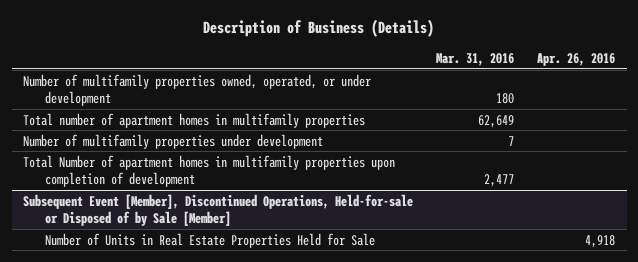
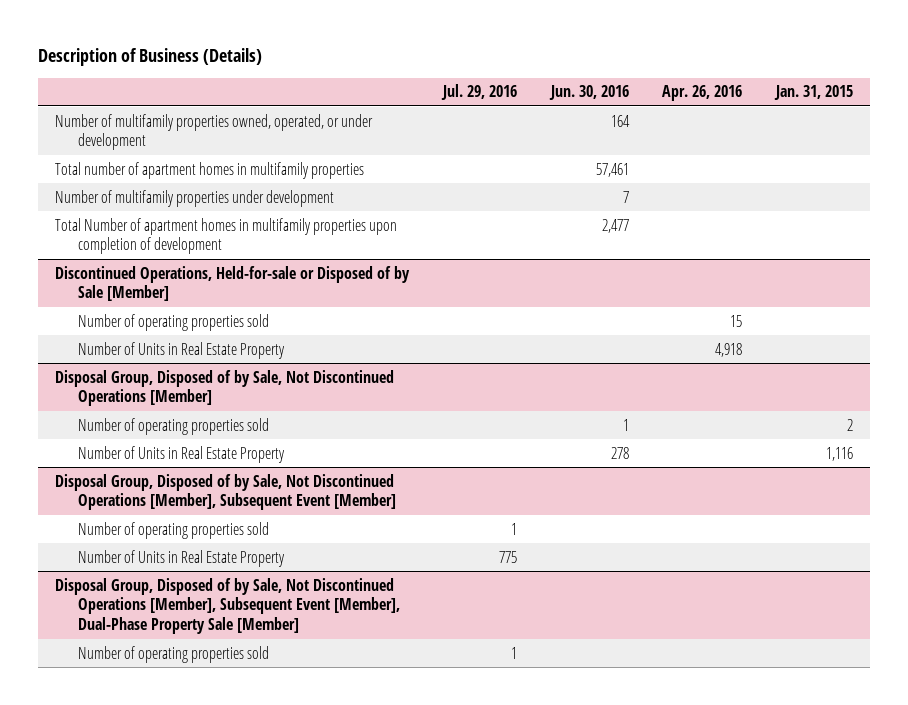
[436,52,515,66] Mar. 31, 2016 -> none
none -> [440,84,517,101] Jul. 29, 2016
none -> [548,85,629,101] Jun. 30, 2016
none -> [773,85,853,101] Jan. 31, 2015
[23,193,414,226] Subsequent Event [Member], Discontinued Operations, Held-for-sale or Disposed of by Sale [Member] -> [55,265,411,302] Discontinued Operations, Held-for-sale or Disposed of by Sale [Member]
none -> [78,313,270,331] Number of operating properties sold
[45,232,376,248] Number of Units in Real Estate Properties Held for Sale -> [78,341,286,359] Number of Units in Real Estate Property
none -> [55,369,395,407] Disposal Group, Disposed of by Sale, Not Discontinued Operations [Member]
none -> [78,417,270,435] Number of operating properties sold
none -> [78,445,286,463] Number of Units in Real Estate Property
none -> [55,473,397,511] Disposal Group, Disposed of by Sale, Not Discontinued Operations [Member], Subsequent Event [Member]
none -> [78,521,270,539] Number of operating properties sold
none -> [78,549,286,567] Number of Units in Real Estate Property
none -> [55,577,401,635] Disposal Group, Disposed of by Sale, Not Discontinued Operations [Member], Subsequent Event [Member], Dual-Phase Property Sale [Member]
none -> [78,645,270,663] Number of operating properties sold

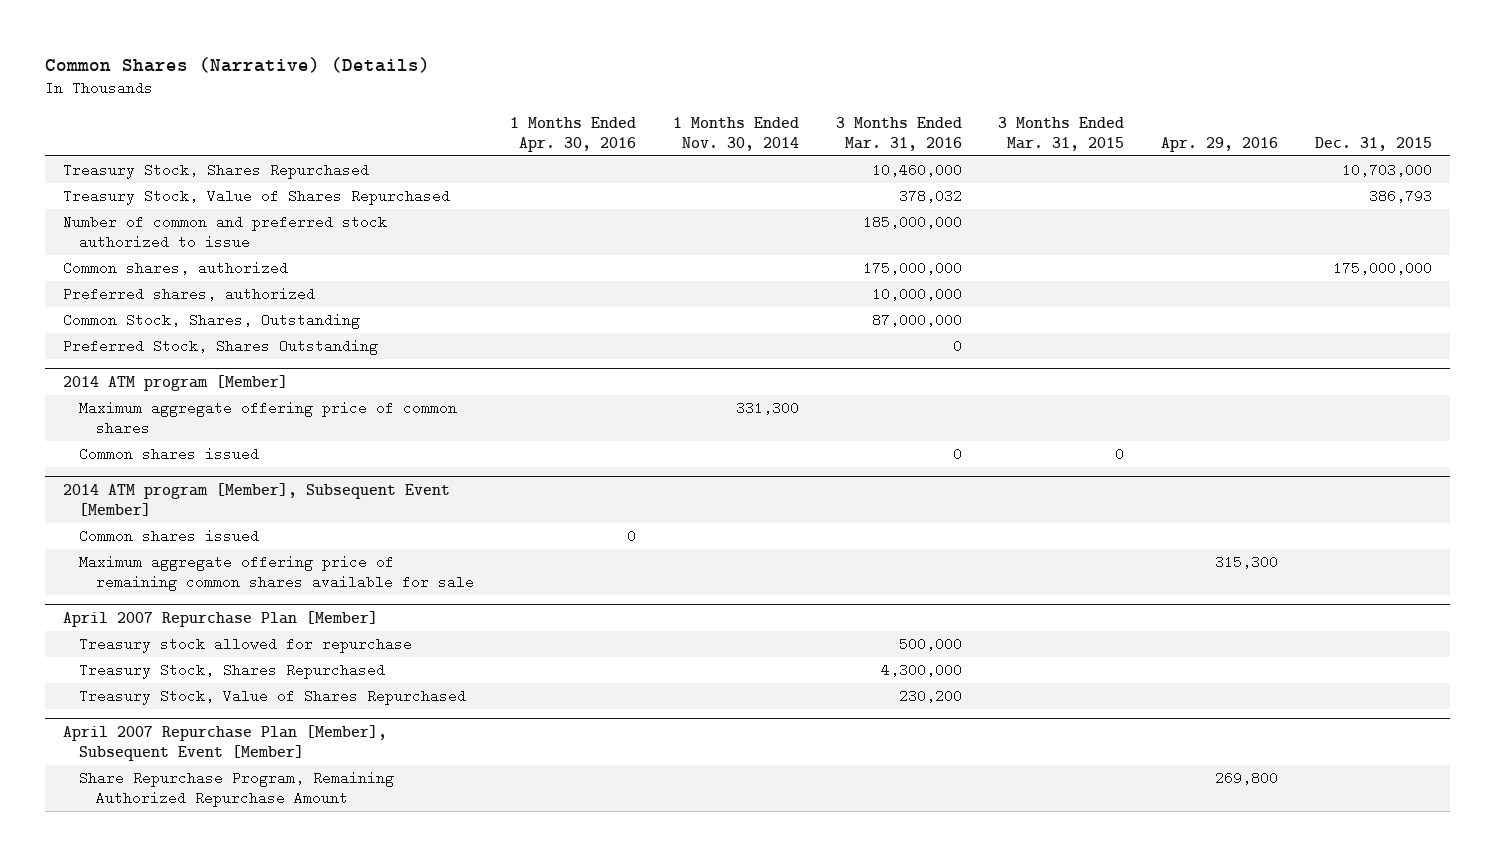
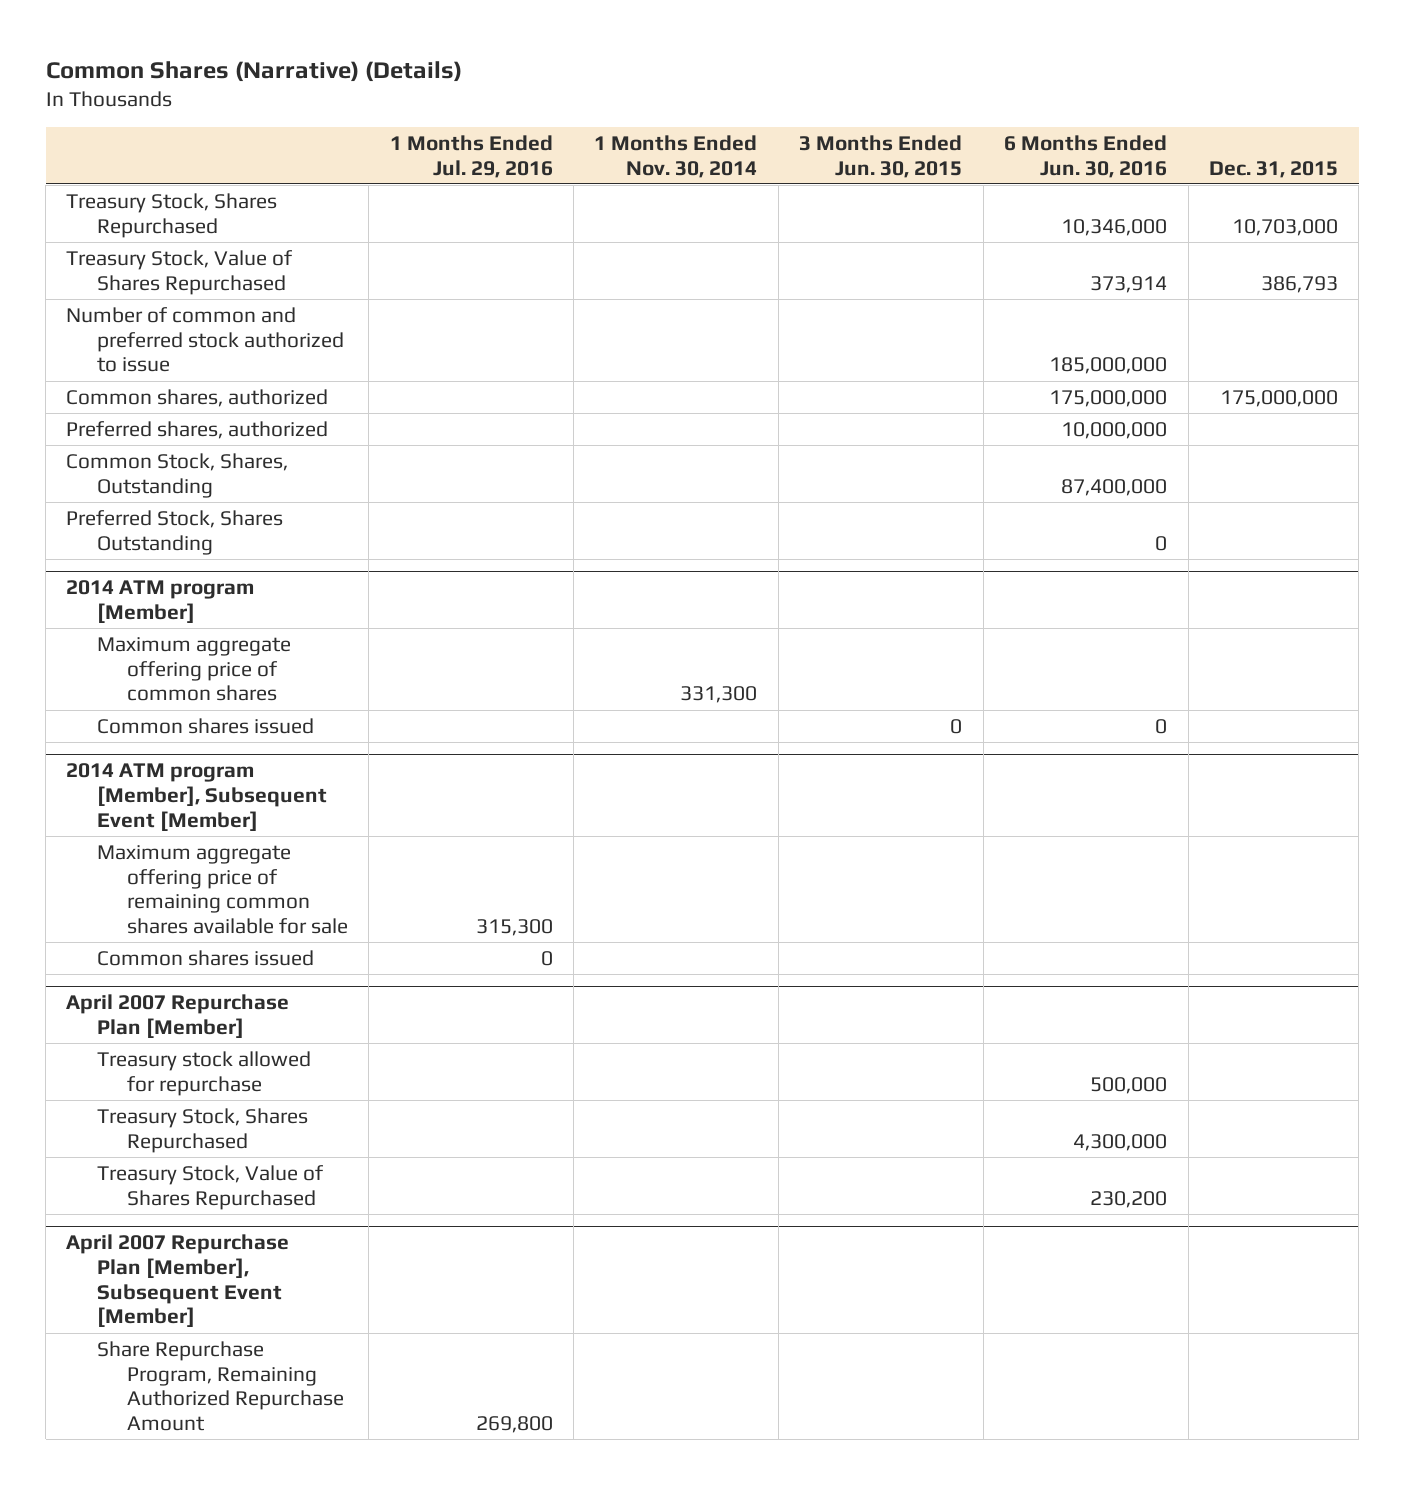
[510,117,637,153] 1 Months Ended Apr. 30, 2016 -> none
[835,117,962,152] 3 Months Ended Mar. 31, 2016 -> none
[998,117,1125,152] 3 Months Ended Mar. 31, 2015 -> none
[1161,137,1279,153] Apr. 29, 2016 -> none
none -> [389,134,553,178] 1 Months Ended Jul. 29, 2016
none -> [799,134,963,178] 3 Months Ended Jun. 30, 2015
none -> [1004,134,1168,178] 6 Months Ended Jun. 30, 2016
[79,528,260,543] Common shares issued -> [96,949,314,966] Common shares issued

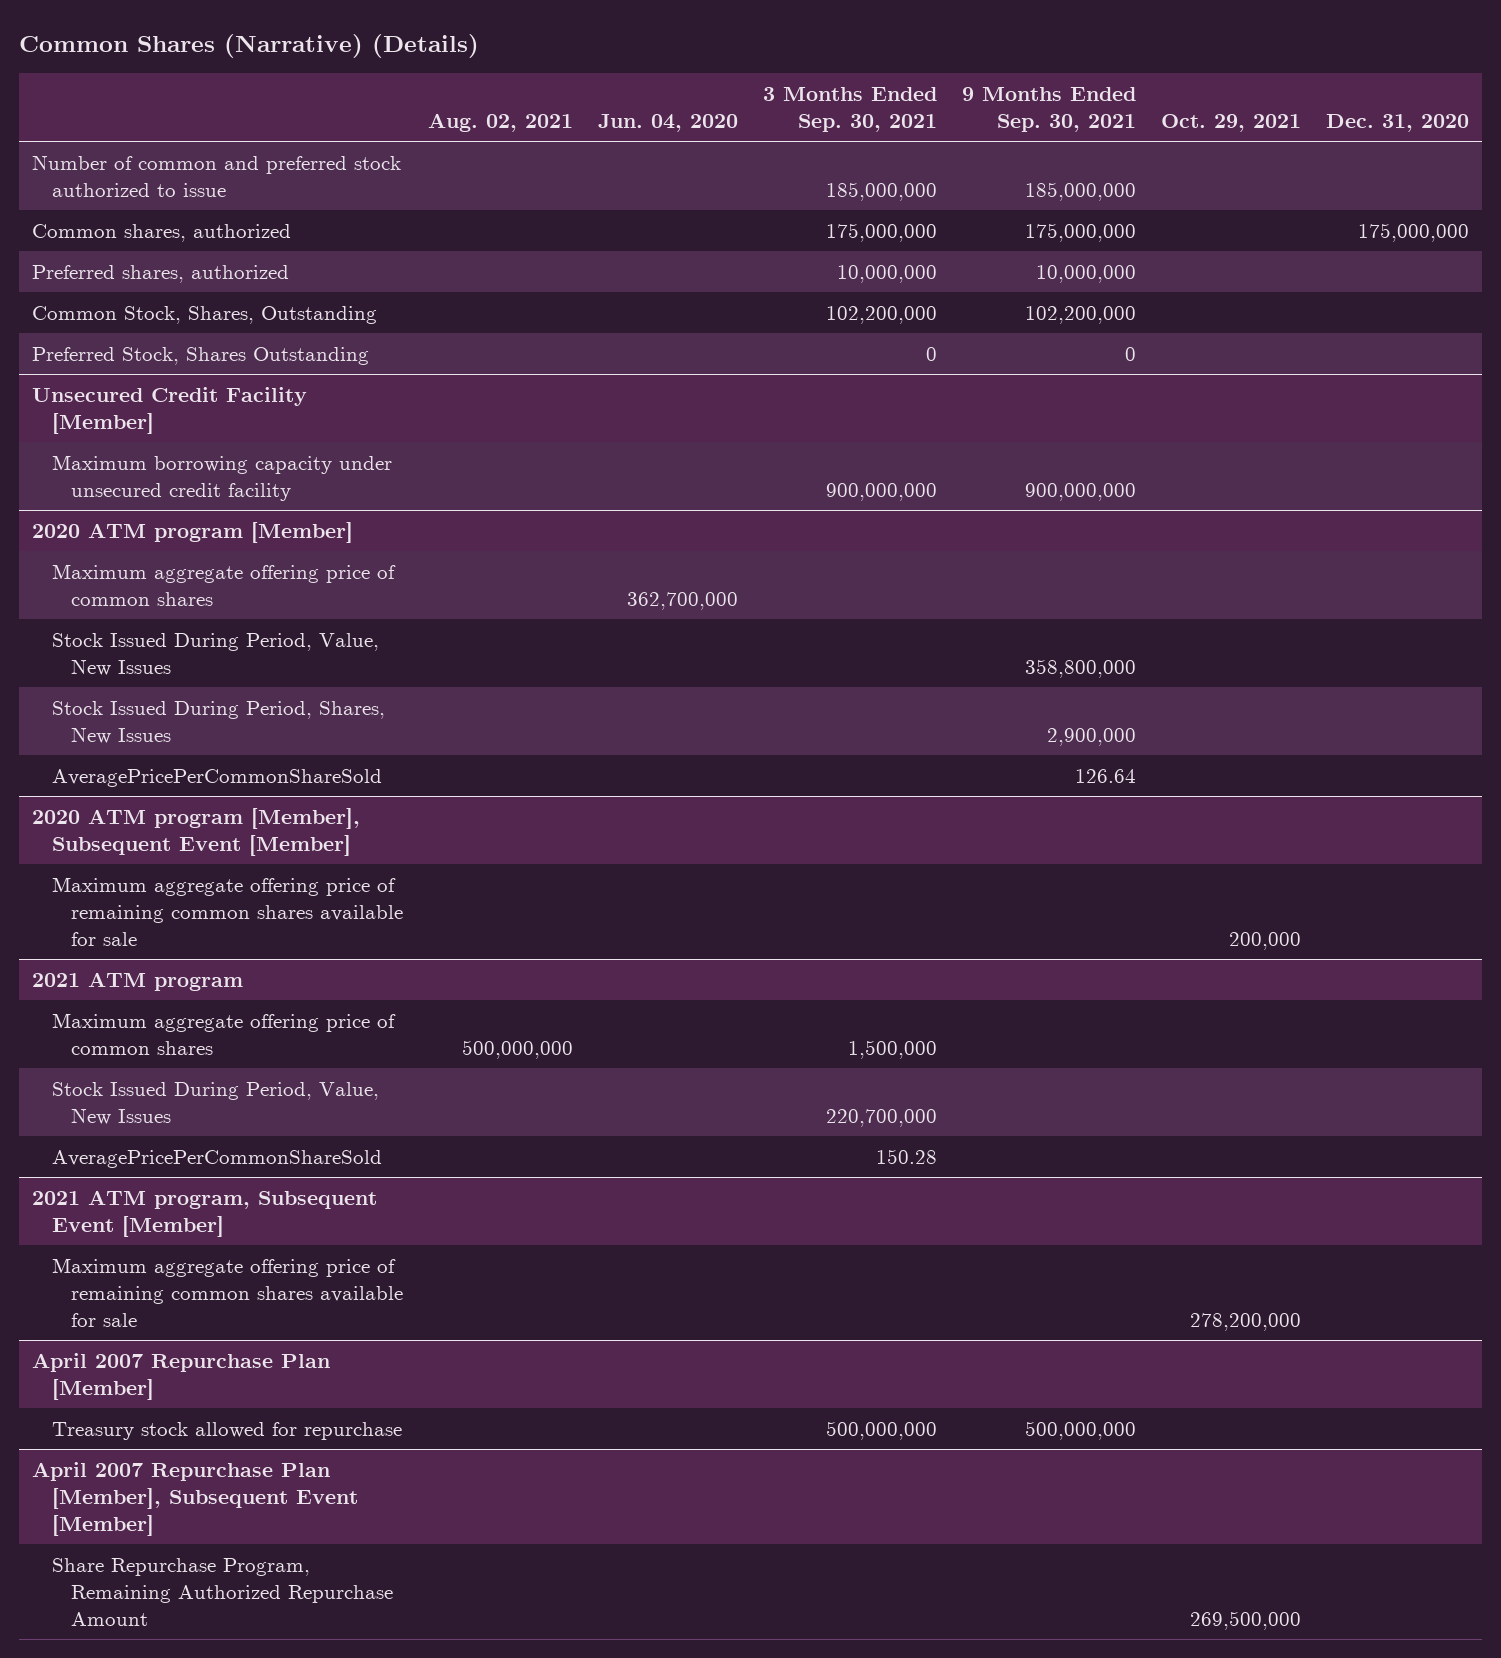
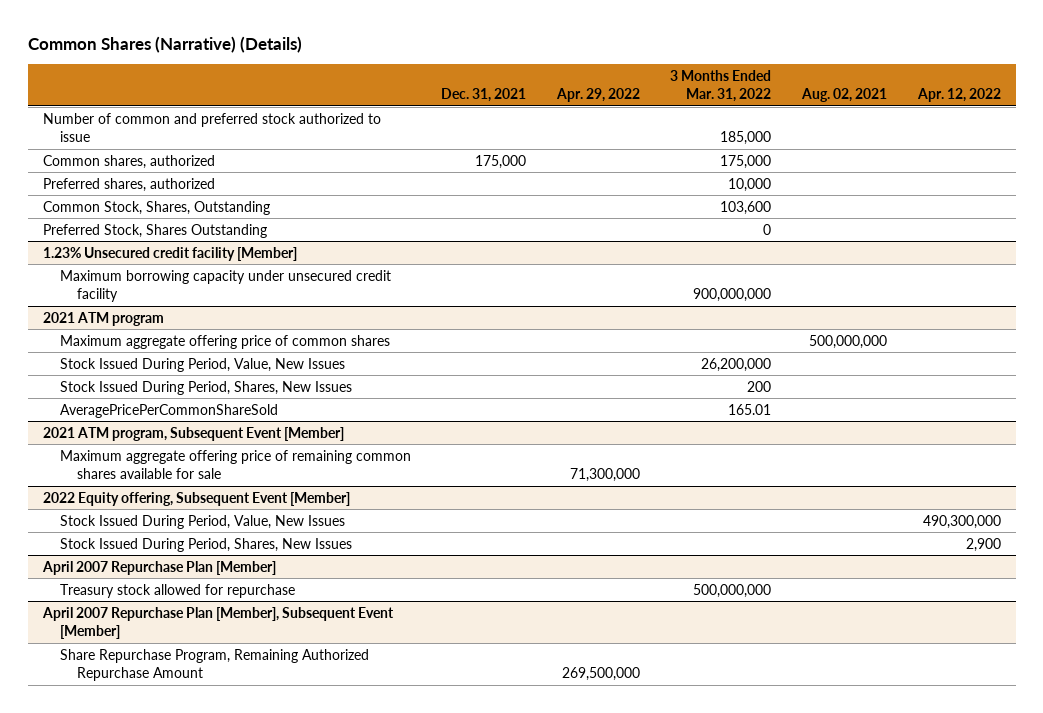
[598,113,739,132] Jun. 04, 2020 -> none
[763,86,938,132] 3 Months Ended Sep. 30, 2021 -> none
[962,86,1137,132] 9 Months Ended Sep. 30, 2021 -> none
[1161,113,1302,132] Oct. 29, 2021 -> none
[1326,113,1470,132] Dec. 31, 2020 -> none
none -> [441,88,527,103] Dec. 31, 2021
none -> [555,88,640,103] Apr. 29, 2022
none -> [670,69,772,103] 3 Months Ended Mar. 31, 2022
none -> [916,88,1001,103] Apr. 12, 2022
[31,386,307,434] Unsecured Credit Facility [Member] -> [42,246,297,261] 1.23% Unsecured credit facility [Member]
[31,521,353,543] 2020 ATM program [Member] -> none
[51,563,396,606] Maximum aggregate offering price of common shares -> none
[51,632,379,676] Stock Issued During Period, Value, New Issues -> none
[51,700,385,744] Stock Issued During Period, Shares, New Issues -> none
[51,768,382,787] AveragePricePerCommonShareSold -> none
[31,807,360,856] 2020 ATM program [Member], Subsequent Event [Member] -> none
[51,876,404,946] Maximum aggregate offering price of remaining common shares available for sale -> none
none -> [59,380,352,395] Stock Issued During Period, Shares, New Issues
none -> [42,491,350,506] 2022 Equity offering, Subsequent Event [Member]
none -> [59,514,345,529] Stock Issued During Period, Value, New Issues
none -> [59,537,352,552] Stock Issued During Period, Shares, New Issues

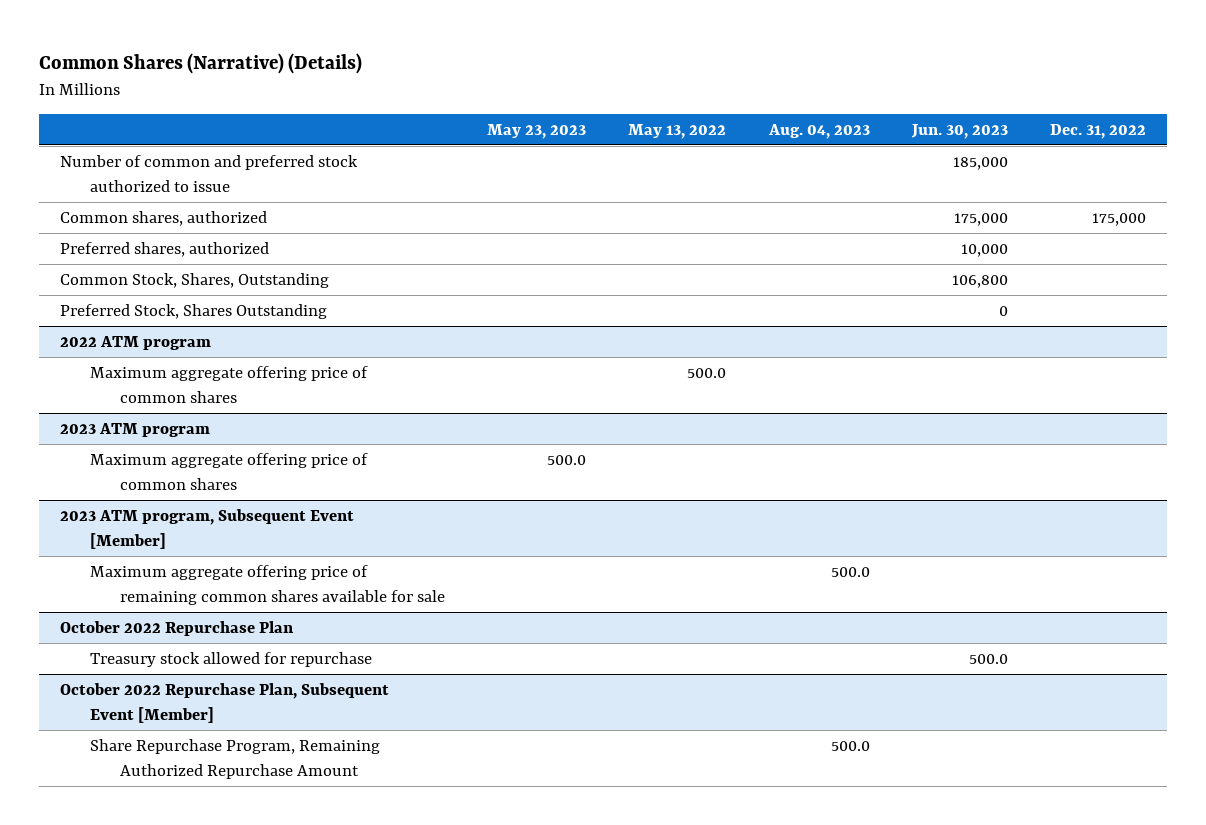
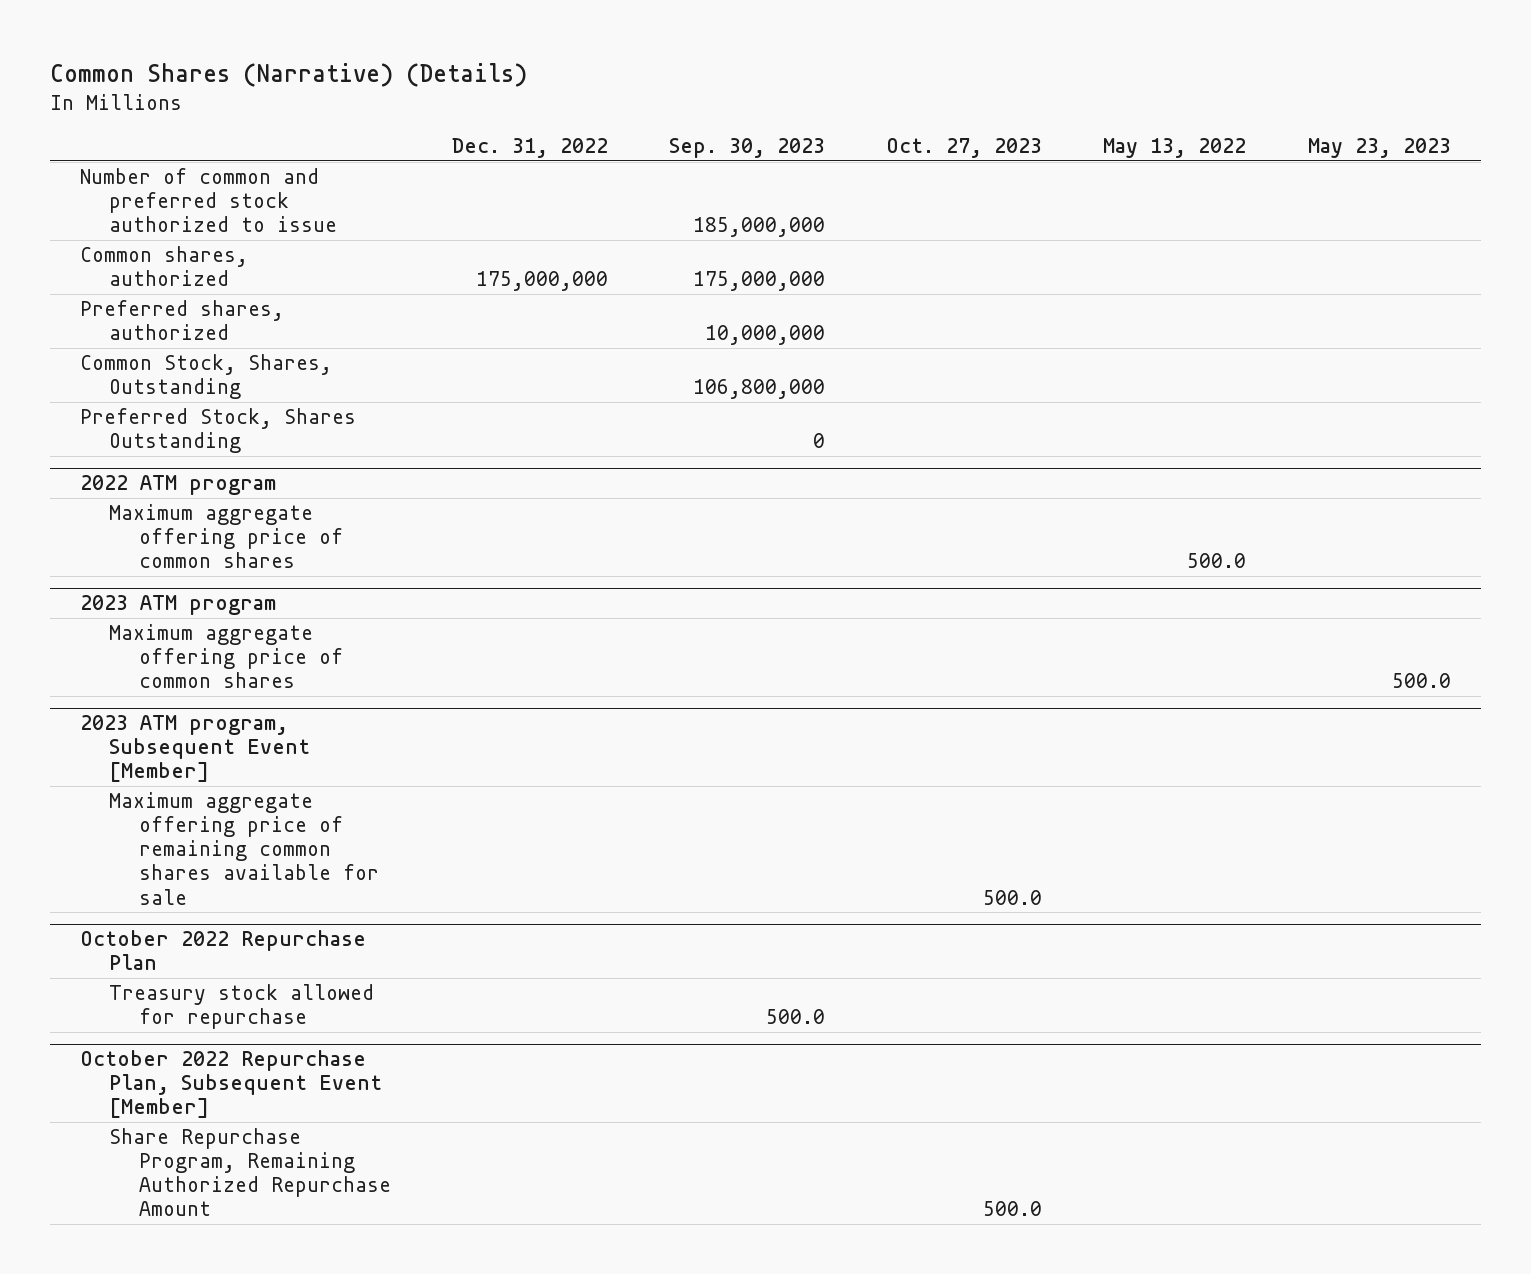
[767,124,870,140] Aug. 04, 2023 -> none
[910,124,1008,140] Jun. 30, 2023 -> none
none -> [669,138,826,159] Sep. 30, 2023
none -> [886,138,1043,159] Oct. 27, 2023
[1091,212,1146,226] 175,000 -> [475,271,608,292] 175,000,000

